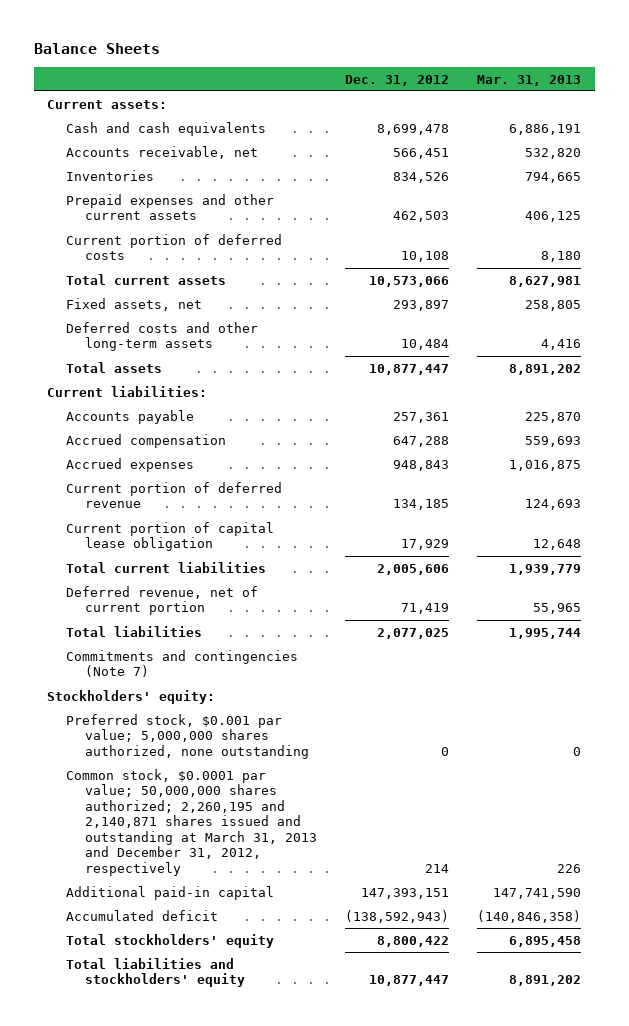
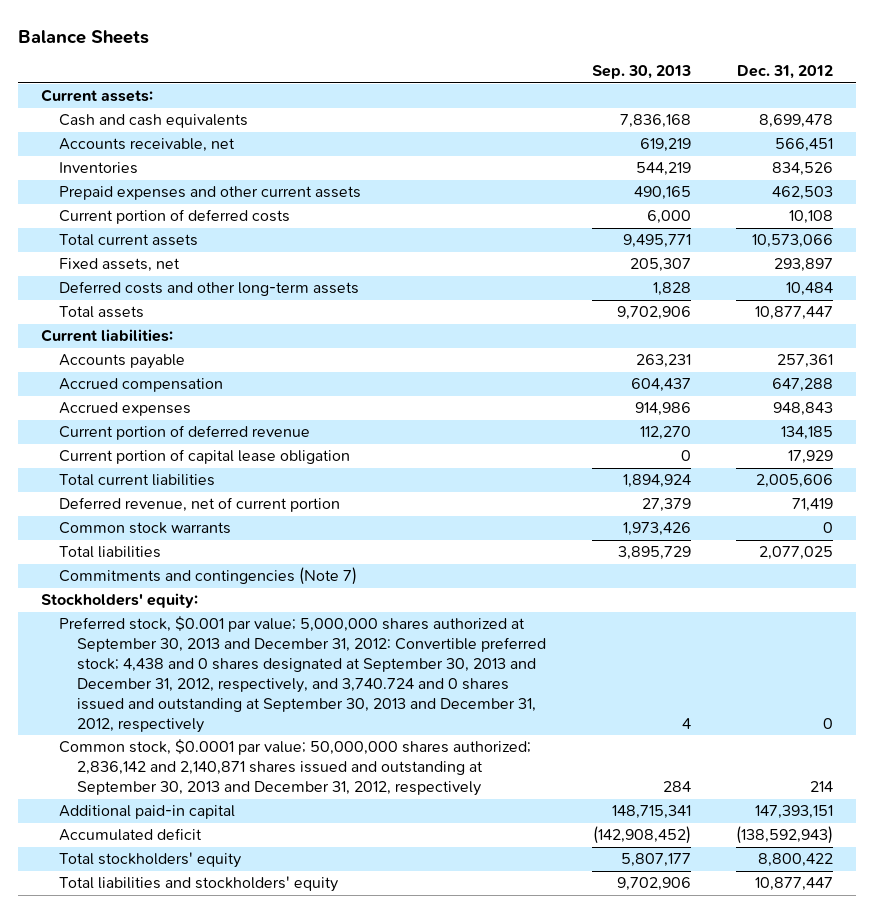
[477,74,582,86] Mar. 31, 2013 -> none
none -> [591,65,691,80] Sep. 30, 2013
none -> [59,522,232,535] Common stock warrants
[66,713,310,759] Preferred stock, $0.001 par value; 5,000,000 shares authorized, none outstanding -> [59,616,547,733] Preferred stock, $0.001 par value; 5,000,000 shares authorized at September 30, 2013 and December 31, 2012: Convertible preferred stock; 4,438 and 0 shares designated at September 30, 2013 and December 31, 2012, respectively, and 3,740.724 and 0 shares issued and outstanding at September 30, 2013 and December 31, 2012, respectively
[66,768,318,876] Common stock, $0.0001 par value; 50,000,000 shares authorized; 2,260,195 and 2,140,871 shares issued and outstanding at March 31, 2013 and December 31, 2012, respectively -> [59,739,532,797] Common stock, $0.0001 par value; 50,000,000 shares authorized; 2,836,142 and 2,140,871 shares issued and outstanding at September 30, 2013 and December 31, 2012, respectively

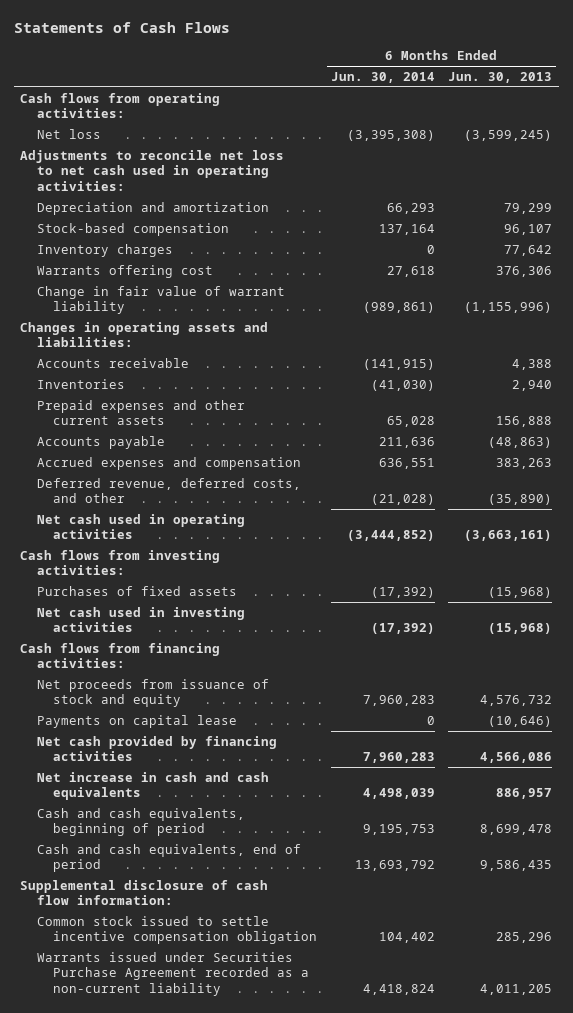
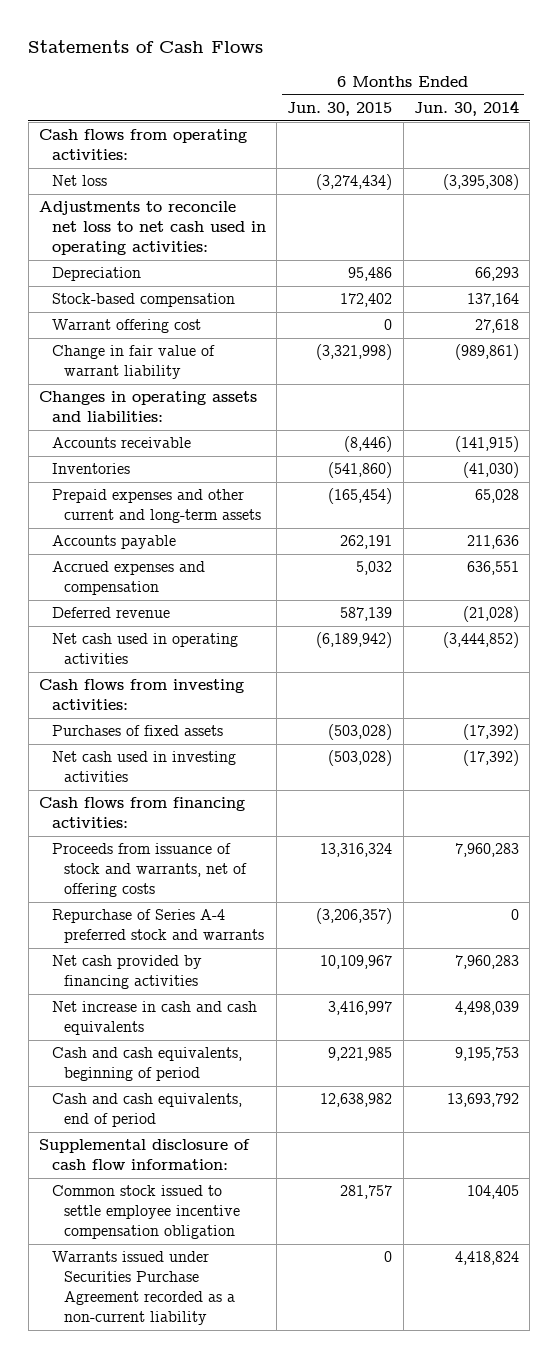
[448,71,553,83] Jun. 30, 2013 -> none
none -> [287,102,393,117] Jun. 30, 2015
[36,201,269,215] Depreciation and amortization -> [51,267,141,282] Depreciation
[36,243,173,257] Inventory charges -> none
[36,264,213,278] Warrants offering cost -> [51,319,201,334] Warrant offering cost
[36,399,245,426] Prepaid expenses and other current assets -> [51,489,262,524] Prepaid expenses and other current and long-term assets
[36,477,301,504] Deferred revenue, deferred costs, and other -> [51,607,170,619] Deferred revenue
[36,714,237,728] Payments on capital lease -> none
[36,678,269,708] Net proceeds from issuance of stock and equity -> [51,843,248,898] Proceeds from issuance of stock and warrants, net of offering costs
none -> [51,909,265,944] Repurchase of Series A-4 preferred stock and warrants
[36,915,318,945] Common stock issued to settle incentive compensation obligation -> [51,1185,241,1240] Common stock issued to settle employee incentive compensation obligation
[378,932,435,944] 104,402 -> [466,1185,519,1200] 104,405

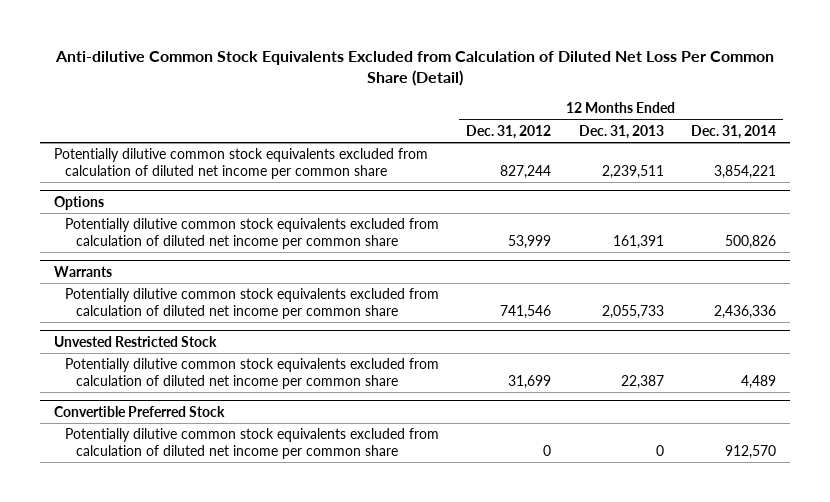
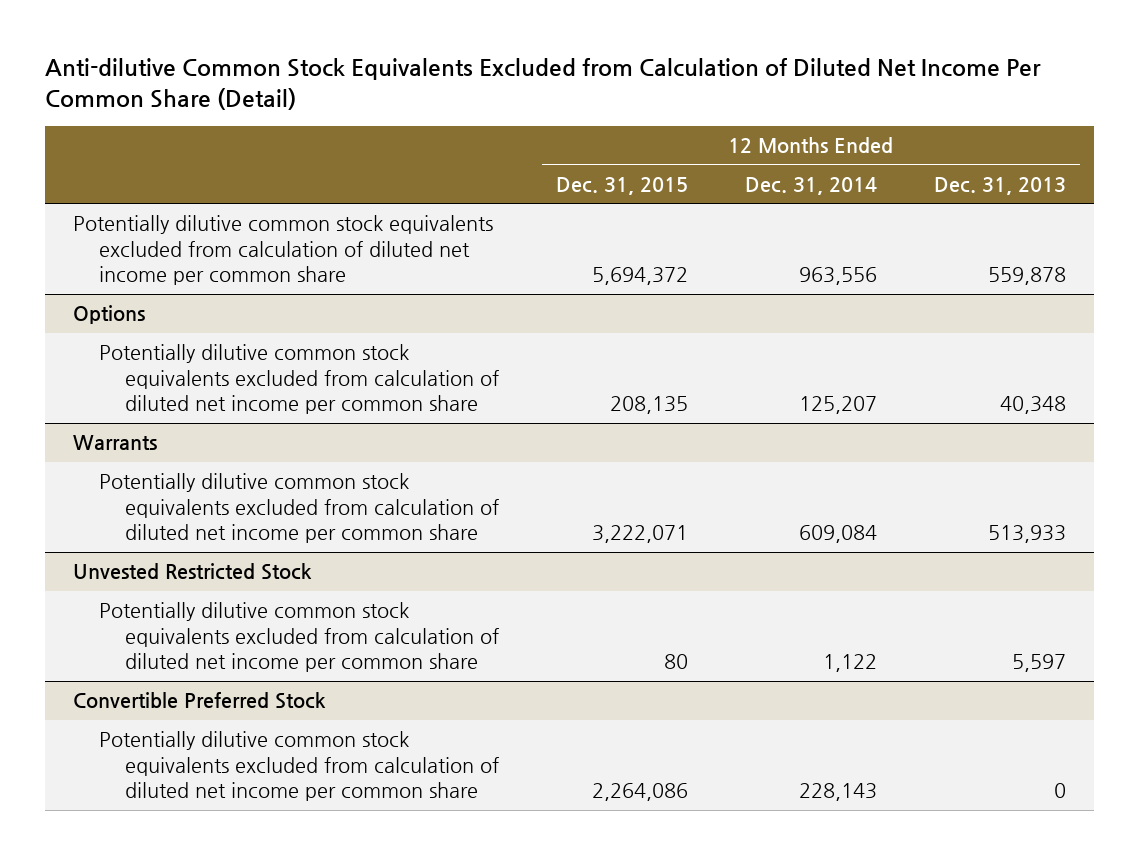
[54,50,774,87] Anti-dilutive Common Stock Equivalents Excluded from Calculation of Diluted Net Loss Per Common Share (Detail) -> [44,58,1041,111] Anti-dilutive Common Stock Equivalents Excluded from Calculation of Diluted Net Income Per Common Share (Detail)
[466,124,552,139] Dec. 31, 2012 -> none
none -> [556,176,689,195] Dec. 31, 2015
[601,164,664,179] 2,239,511 -> [987,267,1066,286] 559,878
[713,164,776,179] 3,854,221 -> [798,267,877,286] 963,556
[612,234,664,249] 161,391 -> [999,396,1066,415] 40,348
[724,234,776,249] 500,826 -> [798,396,877,415] 125,207
[601,304,664,319] 2,055,733 -> [987,525,1066,544] 513,933
[713,304,776,319] 2,436,336 -> [798,525,877,544] 609,084
[620,374,664,389] 22,387 -> [1011,654,1066,673] 5,597
[740,374,776,389] 4,489 -> [822,654,877,673] 1,122
[724,444,776,459] 912,570 -> [798,783,877,802] 228,143

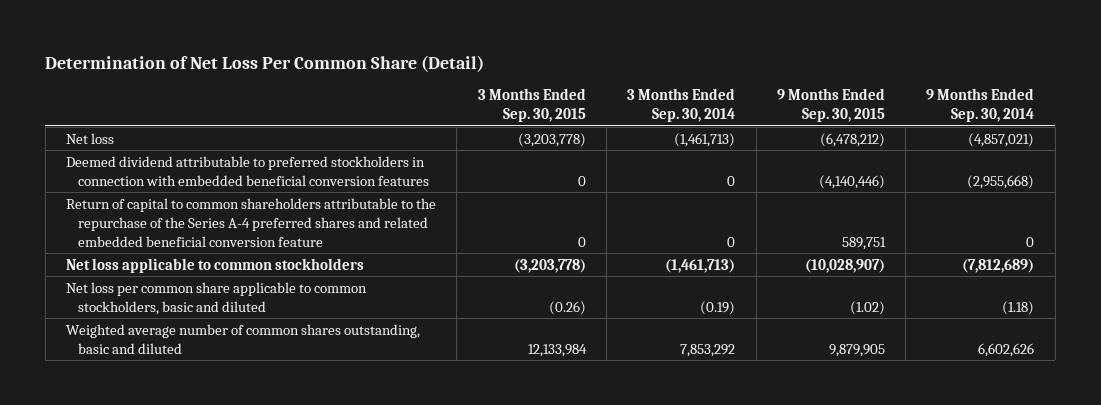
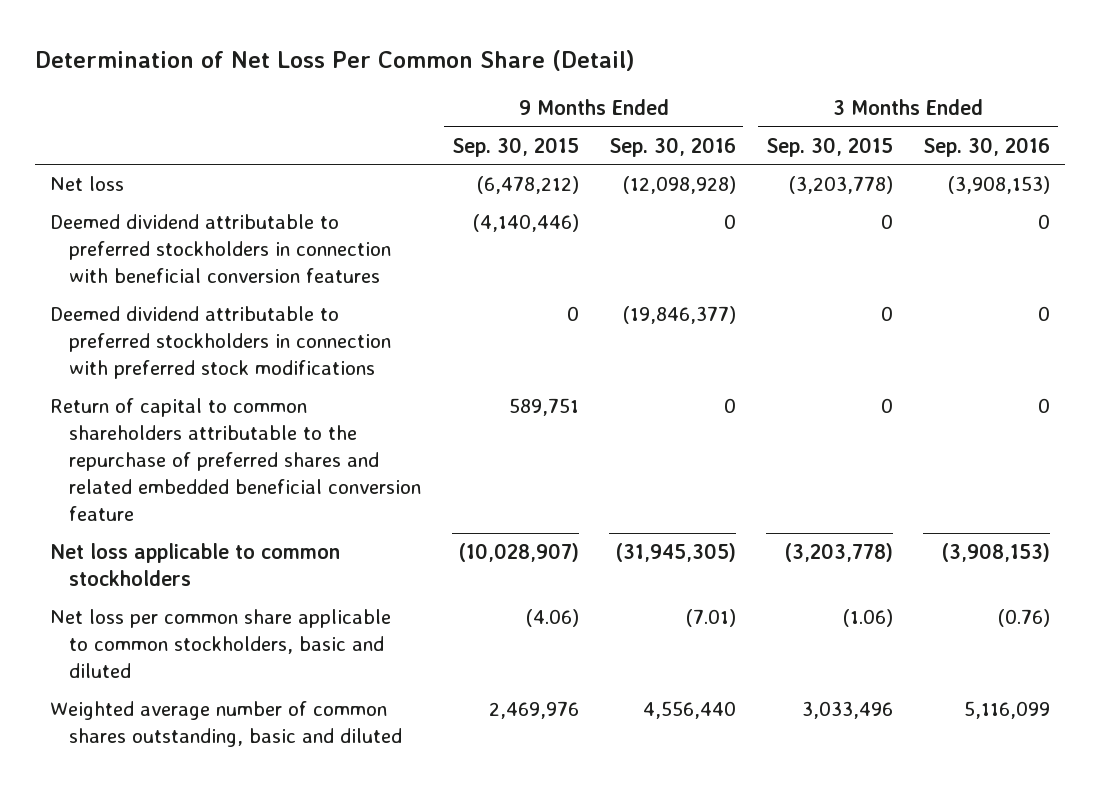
[627,88,736,123] 3 Months Ended Sep. 30, 2014 -> none
[926,88,1035,123] 9 Months Ended Sep. 30, 2014 -> none
none -> [608,136,736,157] Sep. 30, 2016
none -> [923,136,1051,157] Sep. 30, 2016
[66,155,430,186] Deemed dividend attributable to preferred stockholders in connection with embedded beneficial conversion features -> [50,214,392,284] Deemed dividend attributable to preferred stockholders in connection with beneficial conversion features
none -> [50,306,392,380] Deemed dividend attributable to preferred stockholders in connection with preferred stock modifications
[66,197,437,247] Return of capital to common shareholders attributable to the repurchase of the Series A-4 preferred shares and related embedded beneficial conversion feature -> [50,398,422,522] Return of capital to common shareholders attributable to the repurchase of preferred shares and related embedded beneficial conversion feature
[548,300,586,315] (0.26) -> [842,609,893,628] (1.06)
[849,300,885,315] (1.02) -> [525,609,579,628] (4.06)
[527,343,587,357] 12,133,984 -> [801,701,893,720] 3,033,496
[828,343,885,357] 9,879,905 -> [488,701,579,720] 2,469,976

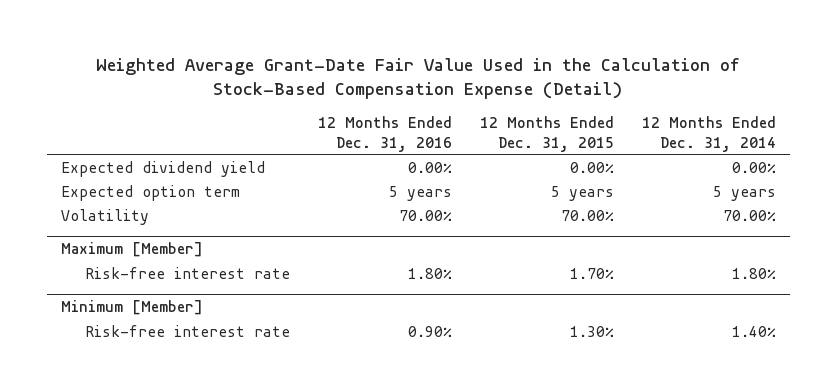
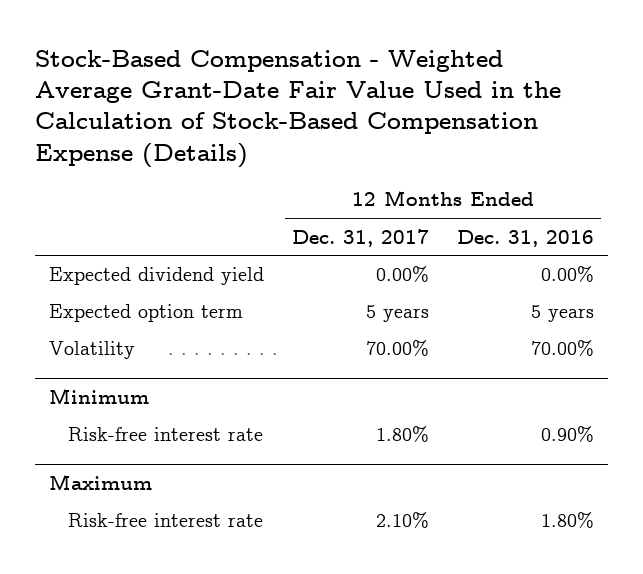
[96,58,741,100] Weighted Average Grant-Date Fair Value Used in the Calculation of Stock-Based Compensation Expense (Detail) -> [35,49,562,168] Stock-Based Compensation - Weighted Average Grant-Date Fair Value Used in the Calculation of Stock-Based Compensation Expense (Details)
[479,116,614,152] 12 Months Ended Dec. 31, 2015 -> none
[641,116,776,152] 12 Months Ended Dec. 31, 2014 -> none
none -> [291,228,429,247] Dec. 31, 2017
[60,242,203,258] Maximum [Member] -> none
[84,266,290,279] Risk-free interest rate -> none
[60,300,203,316] Minimum [Member] -> [49,388,150,405] Minimum
none -> [49,474,153,491] Maximum
none -> [67,513,263,528] Risk-free interest rate

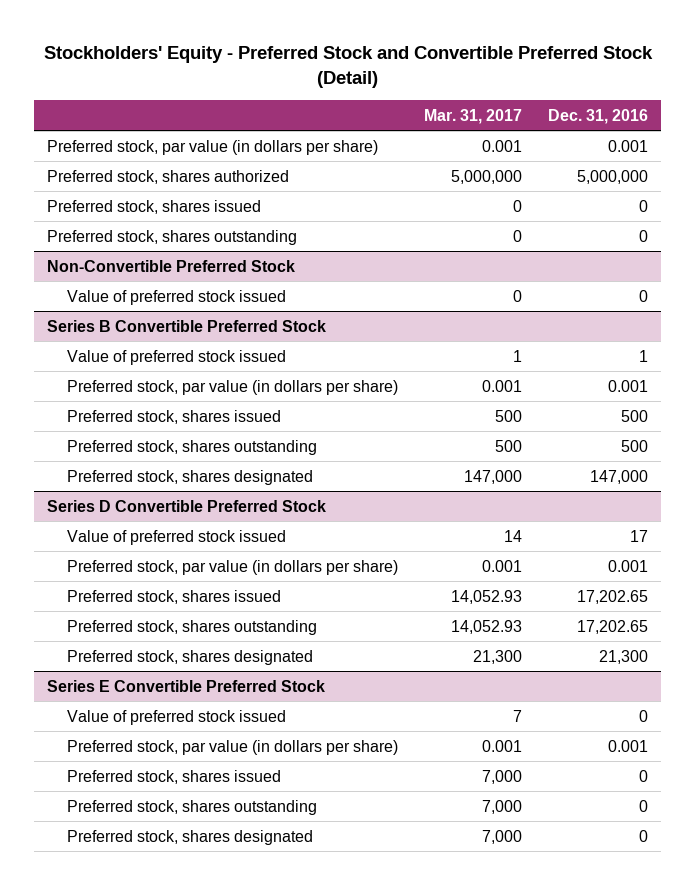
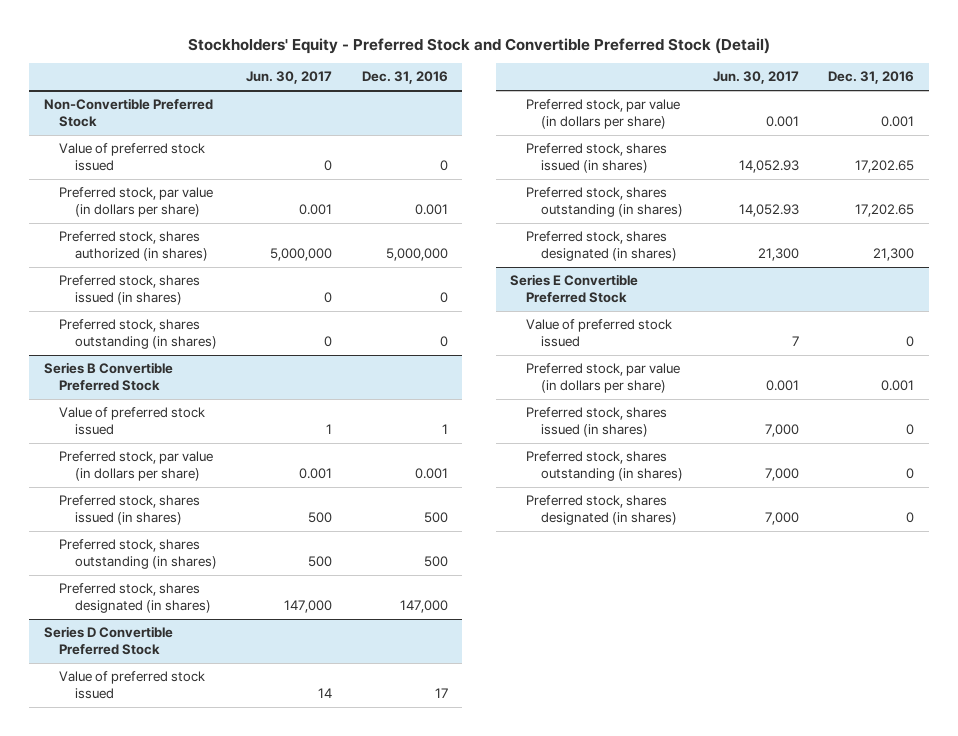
[423,108,522,124] Mar. 31, 2017 -> none
none -> [246,71,333,85] Jun. 30, 2017
[47,139,379,155] Preferred stock, par value (in dollars per share) -> none
[47,169,290,184] Preferred stock, shares authorized -> none
[47,199,262,214] Preferred stock, shares issued -> none
[47,229,298,245] Preferred stock, shares outstanding -> none
none -> [59,187,214,218] Preferred stock, par value (in dollars per share)
none -> [59,231,208,262] Preferred stock, shares authorized (in shares)
none -> [59,275,201,306] Preferred stock, shares issued (in shares)
none -> [59,319,217,350] Preferred stock, shares outstanding (in shares)
[66,409,281,424] Preferred stock, shares issued -> [59,495,201,526] Preferred stock, shares issued (in shares)
[66,439,317,455] Preferred stock, shares outstanding -> [59,539,217,570] Preferred stock, shares outstanding (in shares)
[66,469,313,485] Preferred stock, shares designated -> [59,583,211,614] Preferred stock, shares designated (in shares)
[66,589,281,604] Preferred stock, shares issued -> [525,143,667,174] Preferred stock, shares issued (in shares)
[66,619,317,635] Preferred stock, shares outstanding -> [525,187,684,218] Preferred stock, shares outstanding (in shares)
[66,649,313,665] Preferred stock, shares designated -> [525,231,678,262] Preferred stock, shares designated (in shares)
[66,769,281,784] Preferred stock, shares issued -> [525,407,667,438] Preferred stock, shares issued (in shares)
[66,799,317,815] Preferred stock, shares outstanding -> [525,451,684,482] Preferred stock, shares outstanding (in shares)
[66,829,313,845] Preferred stock, shares designated -> [525,495,678,526] Preferred stock, shares designated (in shares)

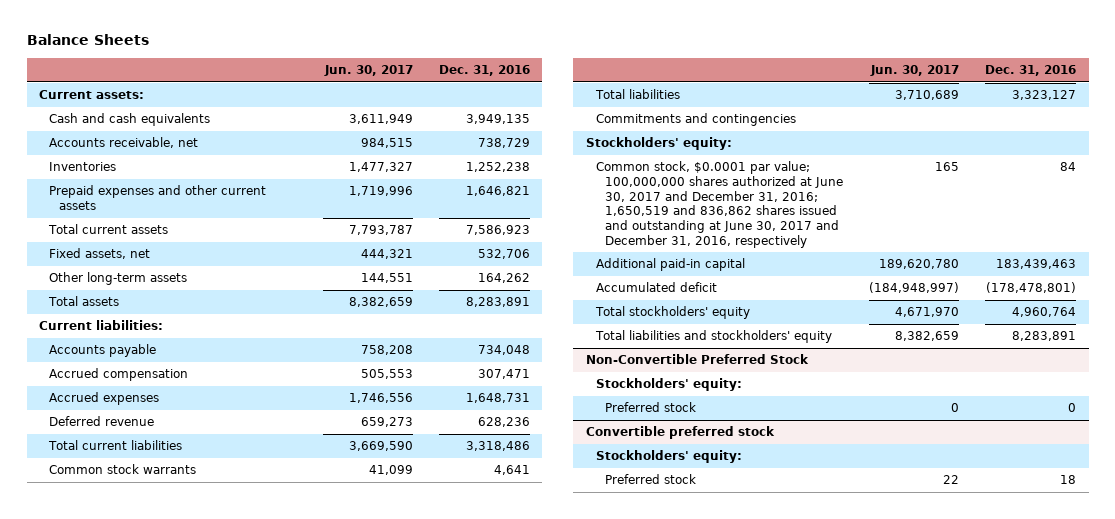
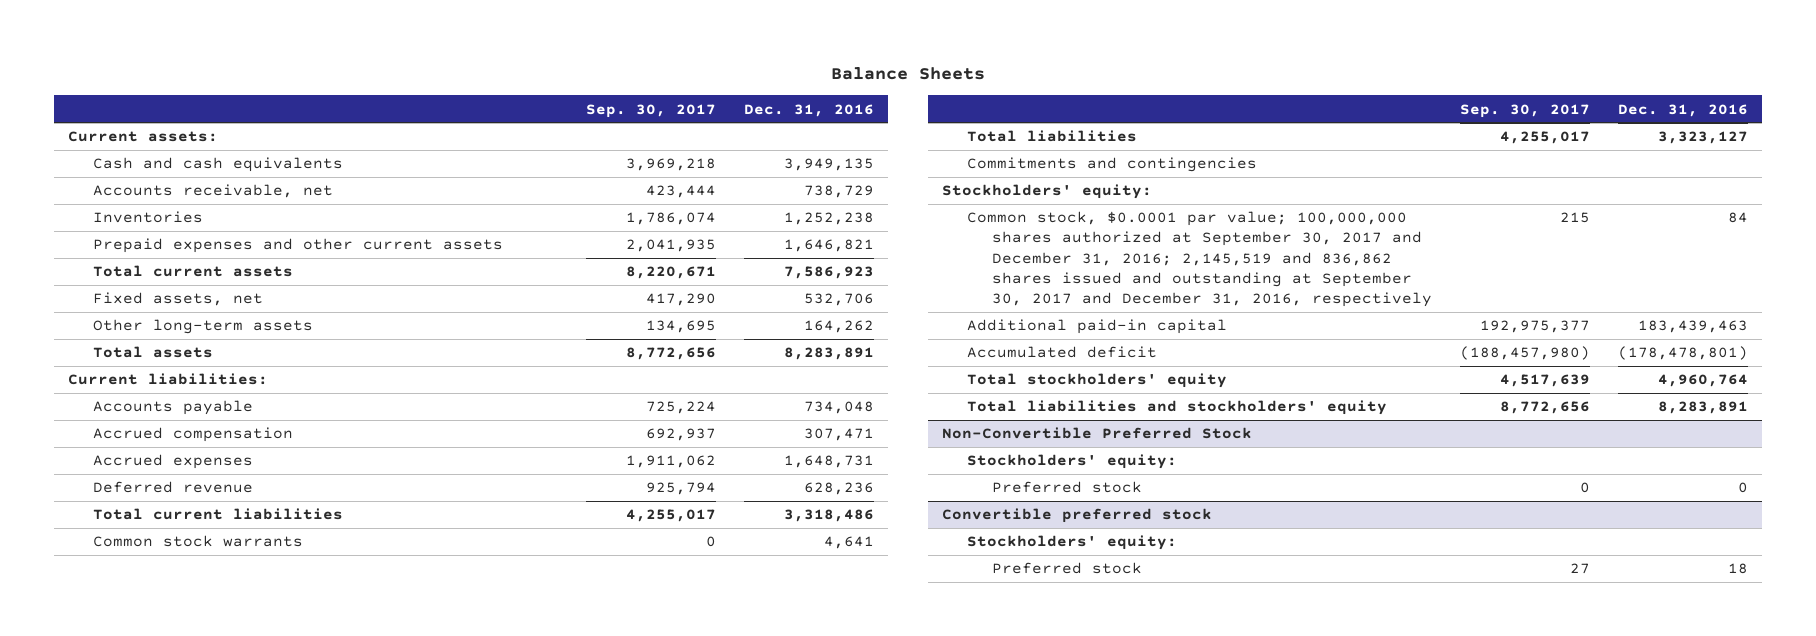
[323,65,413,77] Jun. 30, 2017 -> none
none -> [585,103,716,118] Sep. 30, 2017
[595,161,844,248] Common stock, $0.0001 par value; 100,000,000 shares authorized at June 30, 2017 and December 31, 2016; 1,650,519 and 836,862 shares issued and outstanding at June 30, 2017 and December 31, 2016, respectively -> [966,211,1432,308] Common stock, $0.0001 par value; 100,000,000 shares authorized at September 30, 2017 and December 31, 2016; 2,145,519 and 836,862 shares issued and outstanding at September 30, 2017 and December 31, 2016, respectively

